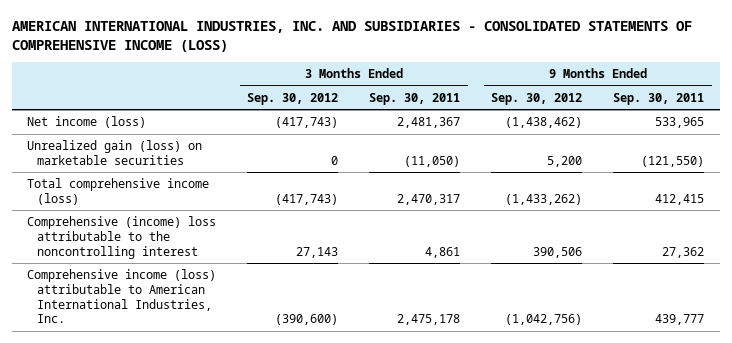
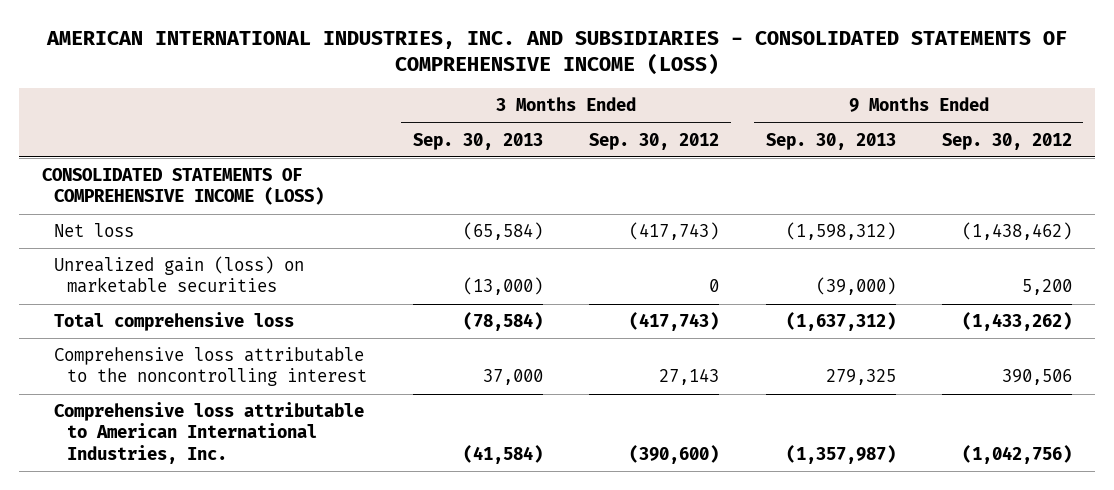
[369,92,461,105] Sep. 30, 2011 -> none
[613,92,705,105] Sep. 30, 2011 -> none
none -> [412,132,543,150] Sep. 30, 2013
none -> [765,132,896,150] Sep. 30, 2013
none -> [41,168,325,206] CONSOLIDATED STATEMENTS OF COMPREHENSIVE INCOME (LOSS)
[27,116,147,129] Net income (loss) -> [54,223,135,238] Net loss
[27,178,210,205] Total comprehensive income (loss) -> [54,312,295,332] Total comprehensive loss
[27,216,217,259] Comprehensive (income) loss attributable to the noncontrolling interest -> [54,347,367,387] Comprehensive loss attributable to the noncontrolling interest
[27,269,217,324] Comprehensive income (loss) attributable to American International Industries, Inc. -> [54,402,365,464] Comprehensive loss attributable to American International Industries, Inc.

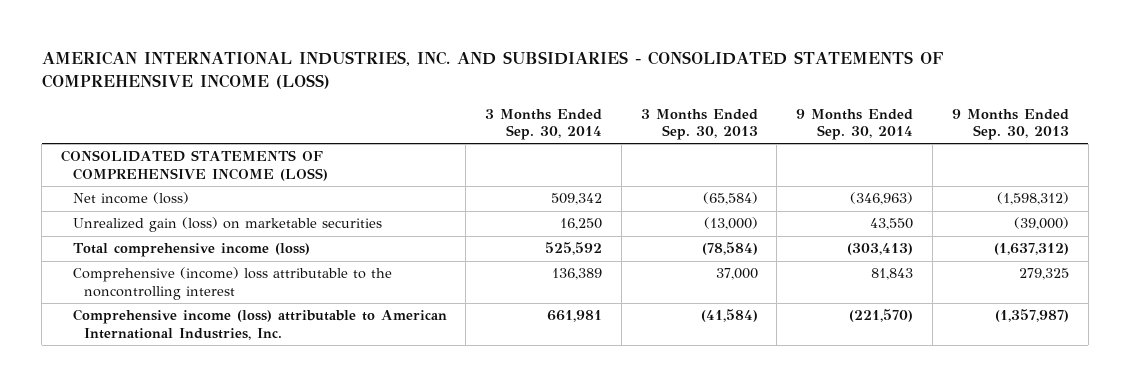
[589,132,720,150] Sep. 30, 2012 -> none
[941,132,1072,150] Sep. 30, 2012 -> none
none -> [485,108,603,140] 3 Months Ended Sep. 30, 2014
none -> [796,108,914,140] 9 Months Ended Sep. 30, 2014
[54,223,135,238] Net loss -> [72,192,189,205] Net income (loss)
[54,312,295,332] Total comprehensive loss -> [72,243,310,258] Total comprehensive income (loss)
[54,347,367,387] Comprehensive loss attributable to the noncontrolling interest -> [72,267,392,300] Comprehensive (income) loss attributable to the noncontrolling interest
[54,402,365,464] Comprehensive loss attributable to American International Industries, Inc. -> [72,309,447,340] Comprehensive income (loss) attributable to American International Industries, Inc.

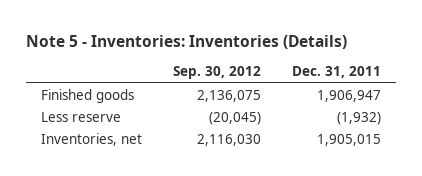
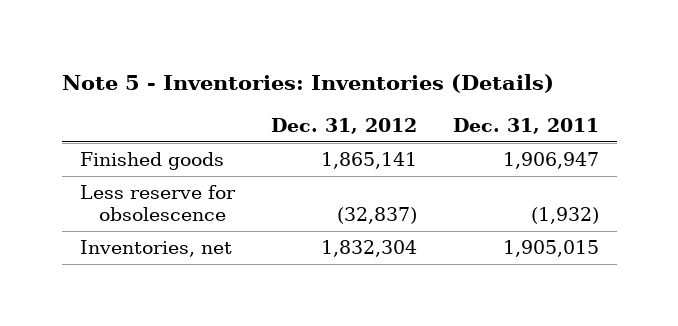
[172,66,261,80] Sep. 30, 2012 -> none
none -> [270,117,417,134] Dec. 31, 2012
[40,111,121,122] Less reserve -> [79,185,236,222] Less reserve for obsolescence

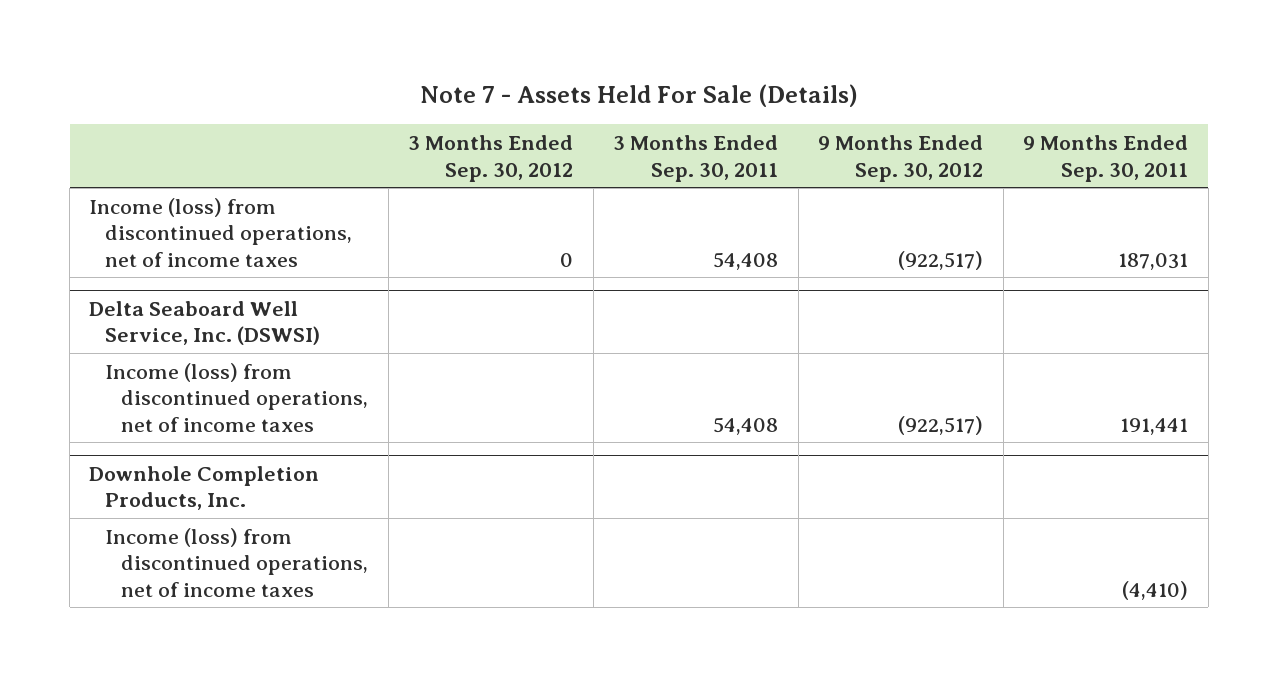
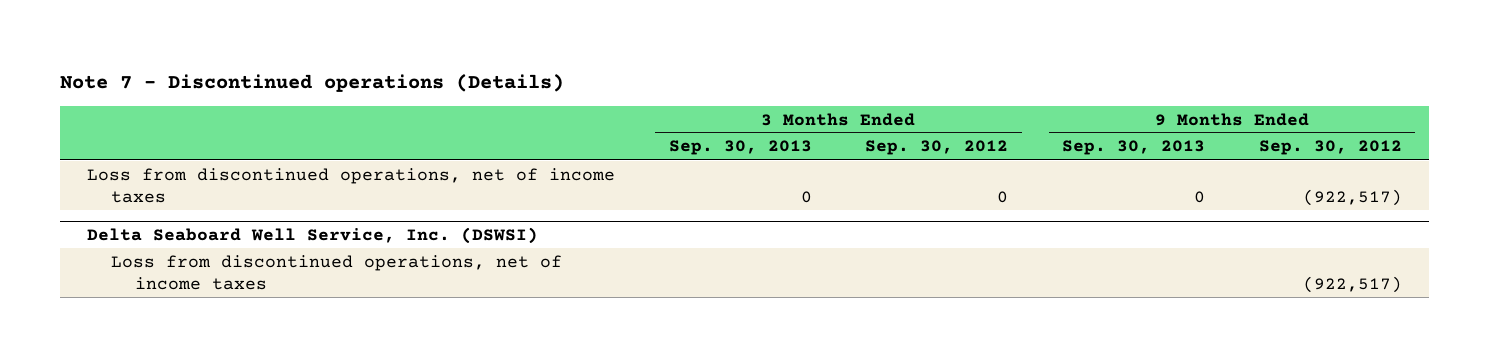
[419,83,858,107] Note 7 - Assets Held For Sale (Details) -> [59,73,564,92] Note 7 - Discontinued operations (Details)
[613,135,779,182] 3 Months Ended Sep. 30, 2011 -> none
[1023,135,1189,182] 9 Months Ended Sep. 30, 2011 -> none
none -> [668,140,812,156] Sep. 30, 2013
none -> [1062,140,1206,156] Sep. 30, 2013
[89,197,353,267] Income (loss) from discontinued operations, net of income taxes -> [86,167,615,204] Loss from discontinued operations, net of income taxes
[89,465,320,511] Downhole Completion Products, Inc. -> none
[105,527,369,597] Income (loss) from discontinued operations, net of income taxes -> none
[105,362,369,432] Income (loss) from discontinued operations, net of income taxes -> [110,254,562,291] Loss from discontinued operations, net of income taxes

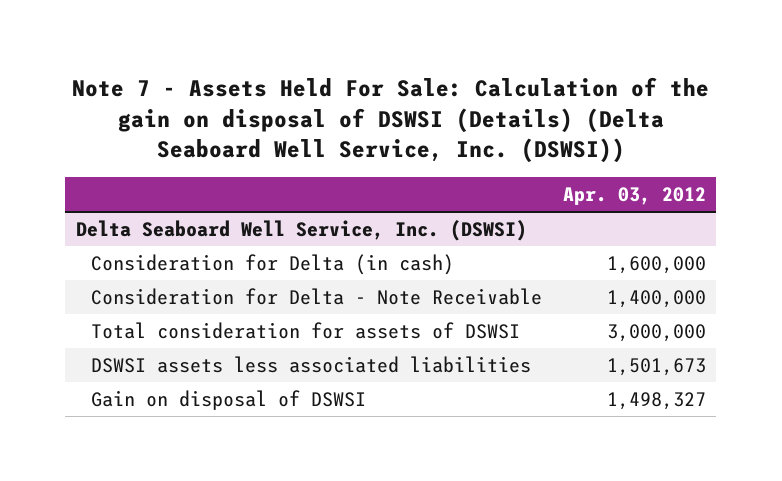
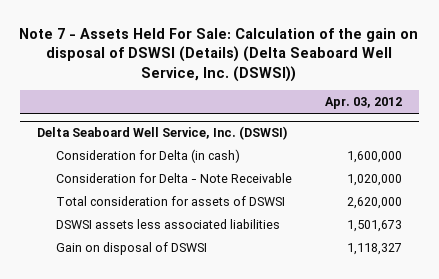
[606,289,706,308] 1,400,000 -> [347,173,403,186] 1,020,000
[606,323,706,342] 3,000,000 -> [347,196,403,209] 2,620,000
[606,391,706,410] 1,498,327 -> [347,242,403,255] 1,118,327

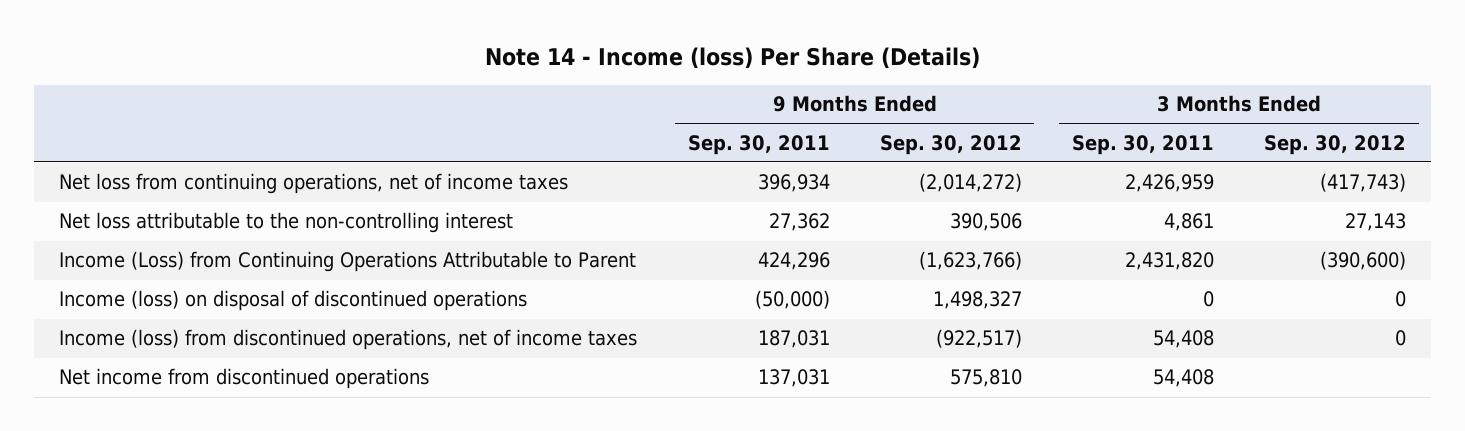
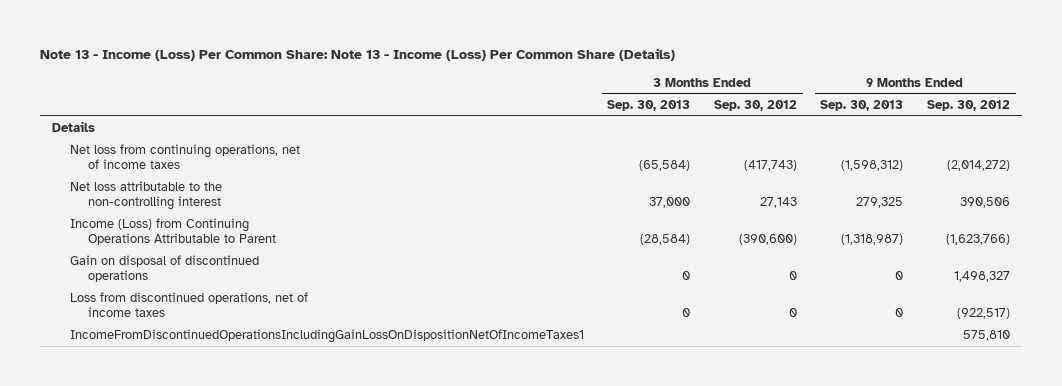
[484,47,980,70] Note 14 - Income (loss) Per Share (Details) -> [40,48,676,62] Note 13 - Income (Loss) Per Common Share: Note 13 - Income (Loss) Per Common Share (Details)
[687,134,830,155] Sep. 30, 2011 -> none
[1071,134,1214,155] Sep. 30, 2011 -> none
none -> [607,99,691,111] Sep. 30, 2013
none -> [820,99,904,111] Sep. 30, 2013
none -> [51,121,95,133] Details
[59,290,528,312] Income (loss) on disposal of discontinued operations -> [70,255,260,283] Gain on disposal of discontinued operations
[59,329,638,351] Income (loss) from discontinued operations, net of income taxes -> [70,292,309,318] Loss from discontinued operations, net of income taxes
[59,368,430,390] Net income from discontinued operations -> [70,329,585,344] IncomeFromDiscontinuedOperationsIncludingGainLossOnDispositionNetOfIncomeTaxes1

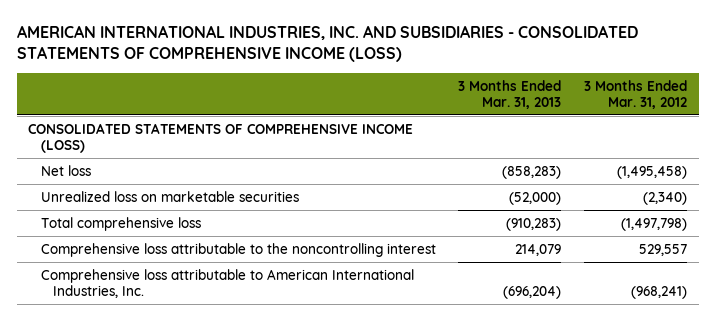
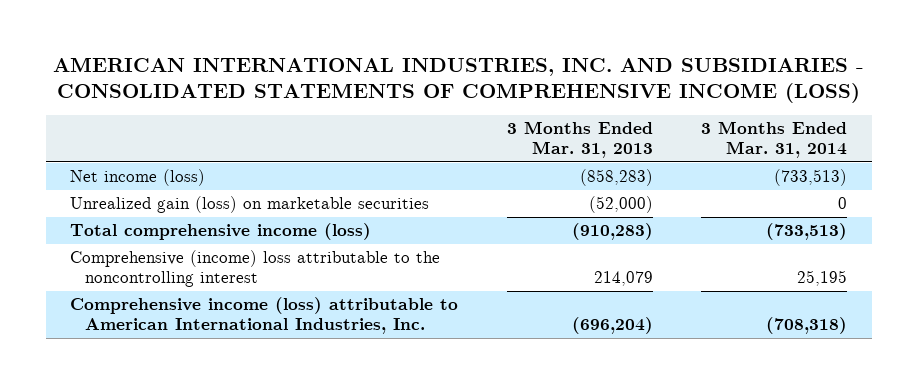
[584,79,688,109] 3 Months Ended Mar. 31, 2012 -> none
none -> [701,120,848,159] 3 Months Ended Mar. 31, 2014
[27,122,413,153] CONSOLIDATED STATEMENTS OF COMPREHENSIVE INCOME (LOSS) -> none
[40,164,91,176] Net loss -> [70,169,206,187] Net income (loss)
[40,190,299,202] Unrealized loss on marketable securities -> [70,196,430,214] Unrealized gain (loss) on marketable securities
[40,216,201,231] Total comprehensive loss -> [70,223,372,241] Total comprehensive income (loss)
[40,242,436,257] Comprehensive loss attributable to the noncontrolling interest -> [70,250,441,288] Comprehensive (income) loss attributable to the noncontrolling interest
[40,268,414,298] Comprehensive loss attributable to American International Industries, Inc. -> [70,297,459,335] Comprehensive income (loss) attributable to American International Industries, Inc.

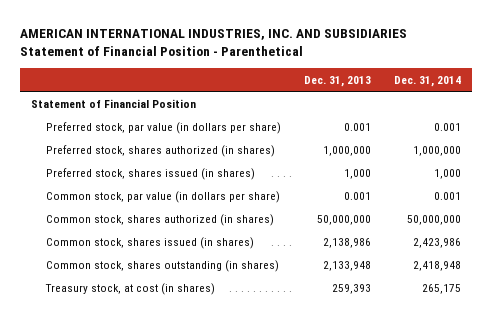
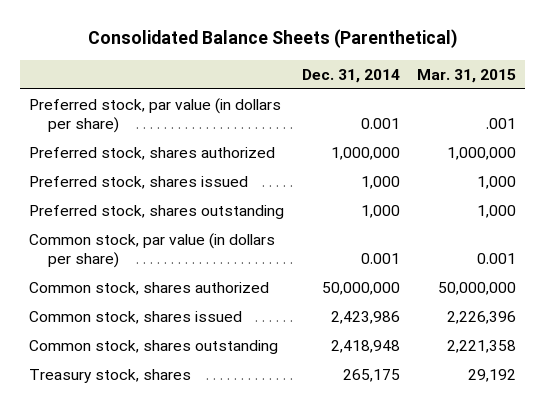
[19,28,407,56] AMERICAN INTERNATIONAL INDUSTRIES, INC. AND SUBSIDIARIES Statement of Financial Position - Parenthetical -> [87,29,458,49] Consolidated Balance Sheets (Parenthetical)
[303,75,371,87] Dec. 31, 2013 -> none
none -> [417,68,517,83] Mar. 31, 2015
[31,98,197,108] Statement of Financial Position -> none
[45,144,275,157] Preferred stock, shares authorized (in shares) -> [29,146,276,160] Preferred stock, shares authorized
[45,167,255,180] Preferred stock, shares issued (in shares) -> [29,175,249,189] Preferred stock, shares issued
none -> [29,204,285,219] Preferred stock, shares outstanding
[45,213,274,226] Common stock, shares authorized (in shares) -> [29,281,270,295] Common stock, shares authorized
[45,236,254,249] Common stock, shares issued (in shares) -> [29,310,243,324] Common stock, shares issued
[45,259,279,272] Common stock, shares outstanding (in shares) -> [29,339,279,354] Common stock, shares outstanding
[44,282,215,295] Treasury stock, at cost (in shares) -> [29,368,192,383] Treasury stock, shares

